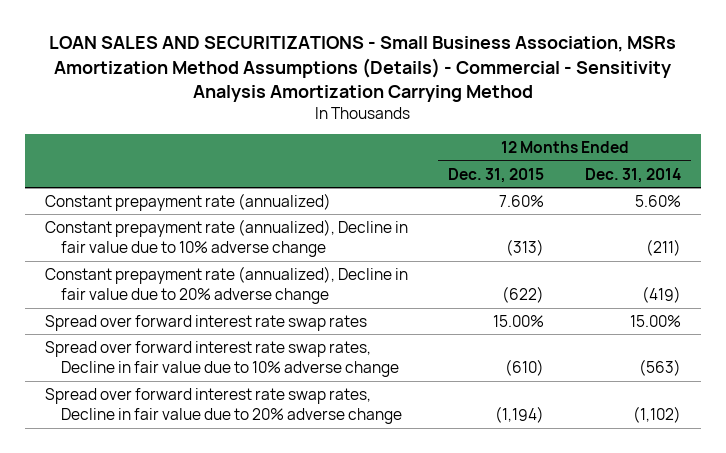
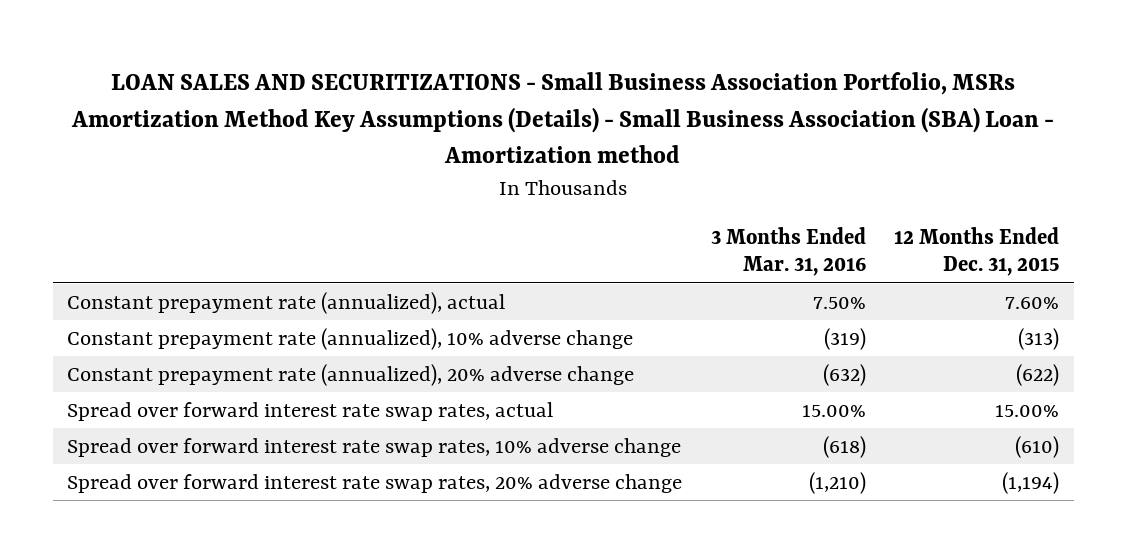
[48,36,676,102] LOAN SALES AND SECURITIZATIONS - Small Business Association, MSRs Amortization Method Assumptions (Details) - Commercial - Sensitivity Analysis Amortization Carrying Method -> [71,71,1055,164] LOAN SALES AND SECURITIZATIONS - Small Business Association Portfolio, MSRs Amortization Method Key Assumptions (Details) - Small Business Association (SBA) Loan - Amortization method
[584,167,681,183] Dec. 31, 2014 -> none
none -> [710,226,866,277] 3 Months Ended Mar. 31, 2016
[45,192,332,211] Constant prepayment rate (annualized) -> [67,291,506,314] Constant prepayment rate (annualized), actual
[45,218,409,258] Constant prepayment rate (annualized), Decline in fair value due to 10% adverse change -> [67,327,634,350] Constant prepayment rate (annualized), 10% adverse change
[45,265,409,305] Constant prepayment rate (annualized), Decline in fair value due to 20% adverse change -> [67,363,635,386] Constant prepayment rate (annualized), 20% adverse change
[45,314,368,331] Spread over forward interest rate swap rates -> [67,401,554,421] Spread over forward interest rate swap rates, actual
[45,340,399,378] Spread over forward interest rate swap rates, Decline in fair value due to 10% adverse change -> [67,437,682,457] Spread over forward interest rate swap rates, 10% adverse change
[45,387,402,425] Spread over forward interest rate swap rates, Decline in fair value due to 20% adverse change -> [67,473,683,493] Spread over forward interest rate swap rates, 20% adverse change

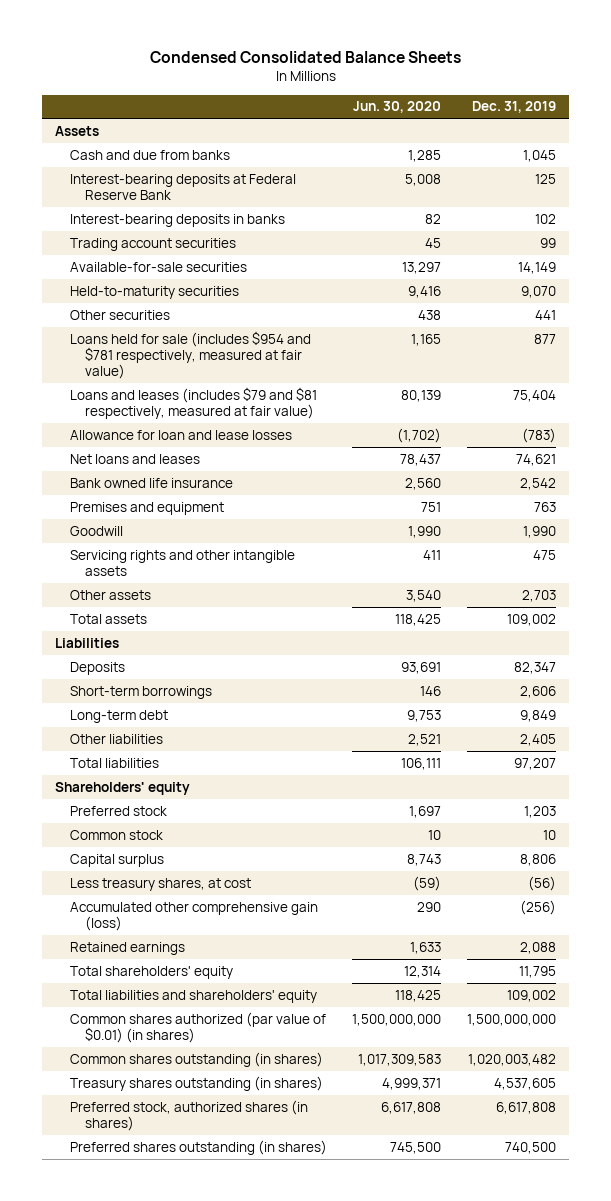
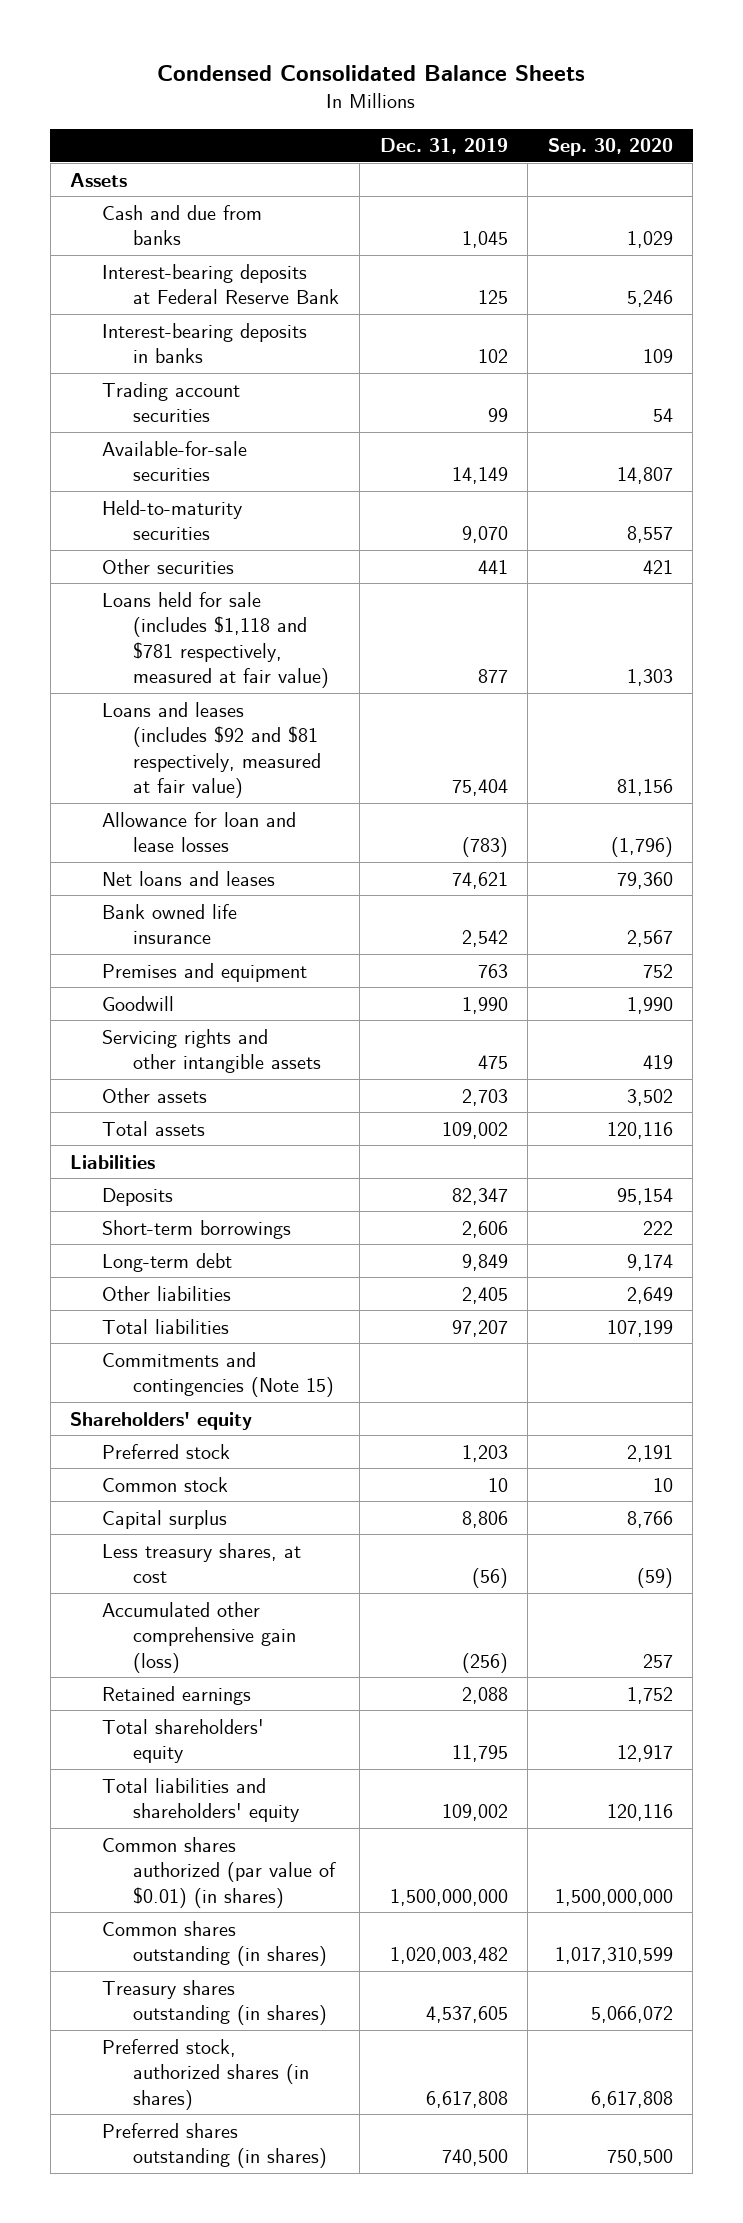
[353,101,442,114] Jun. 30, 2020 -> none
none -> [547,138,673,157] Sep. 30, 2020
[69,330,311,380] Loans held for sale (includes $954 and $781 respectively, measured at fair value) -> [101,591,330,688] Loans held for sale (includes $1,118 and $781 respectively, measured at fair value)
[69,386,317,420] Loans and leases (includes $79 and $81 respectively, measured at fair value) -> [101,701,322,798] Loans and leases (includes $92 and $81 respectively, measured at fair value)
none -> [101,1351,335,1398] Commitments and contingencies (Note 15)

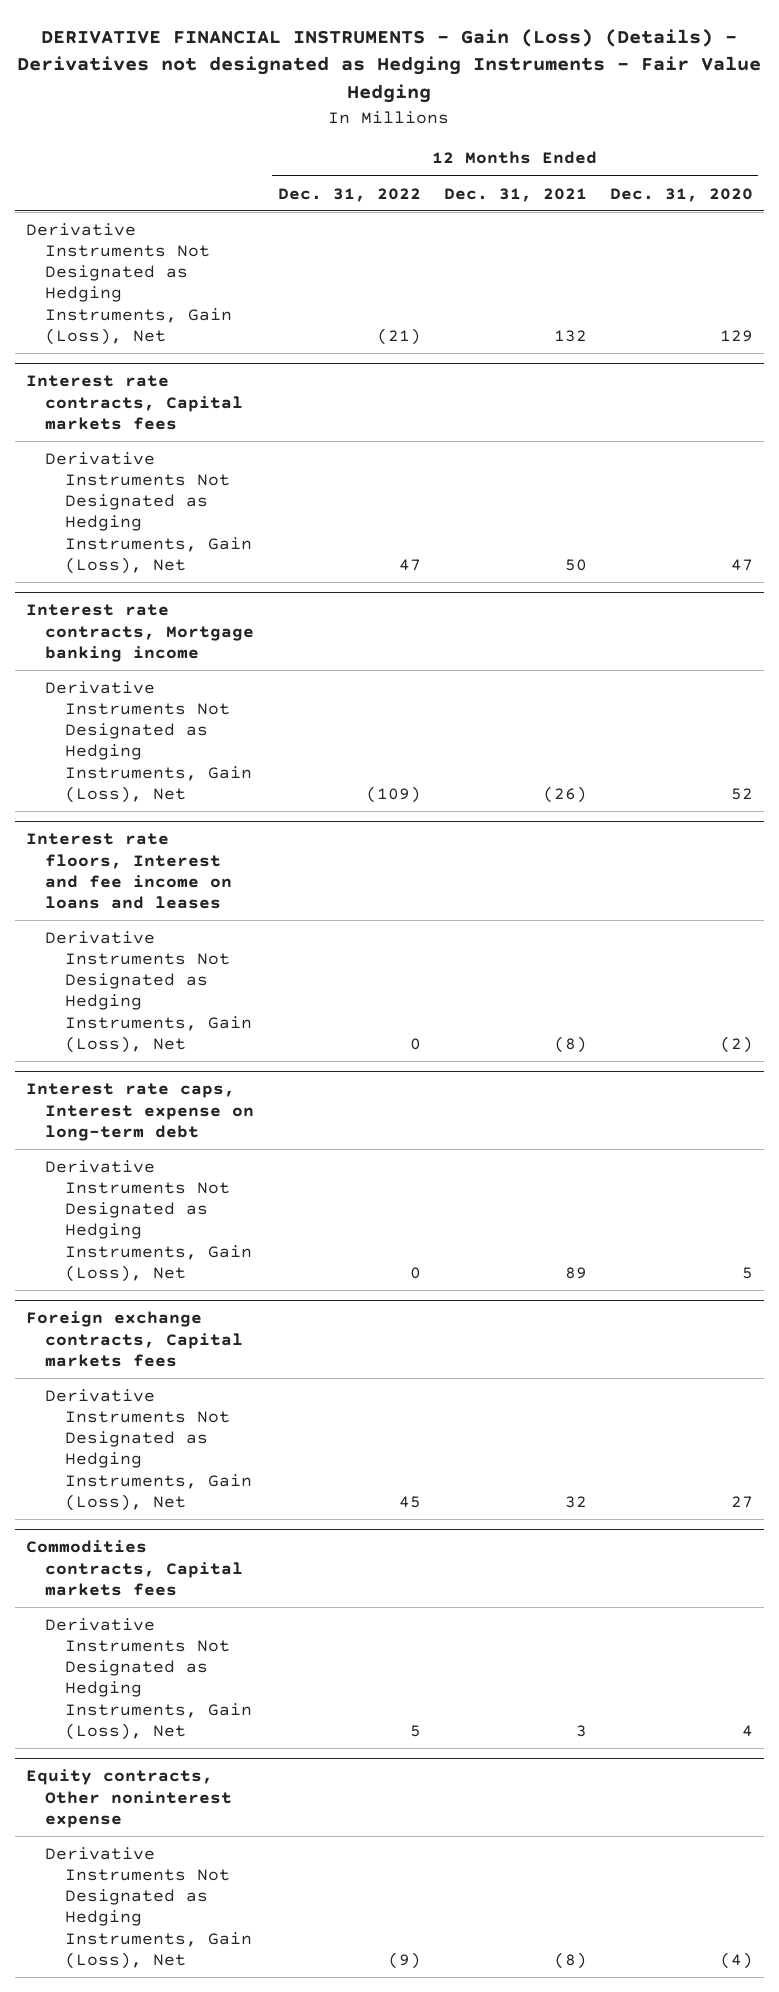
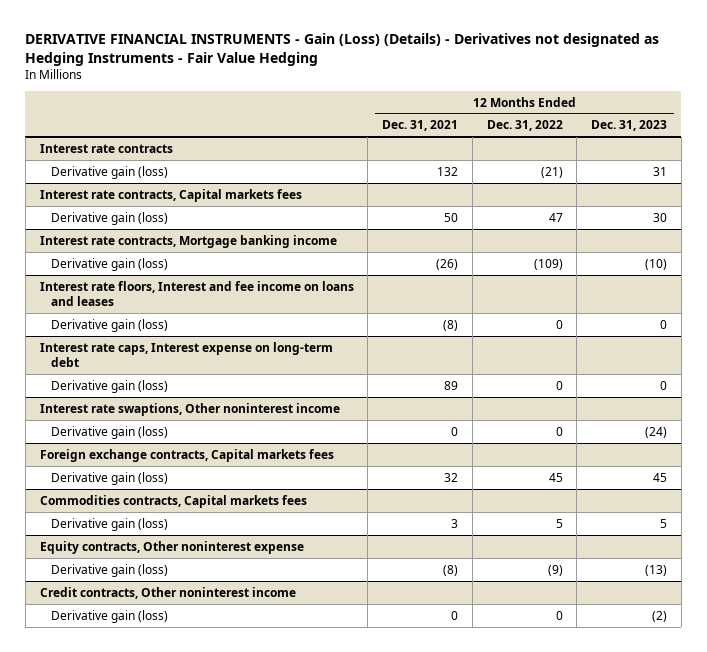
[609,187,753,202] Dec. 31, 2020 -> none
none -> [591,120,668,132] Dec. 31, 2023
none -> [39,143,173,153] Interest rate contracts
[26,222,233,345] Derivative Instruments Not Designated as Hedging Instruments, Gain (Loss), Net -> [50,165,168,179] Derivative gain (loss)
[45,451,252,574] Derivative Instruments Not Designated as Hedging Instruments, Gain (Loss), Net -> [50,211,168,225] Derivative gain (loss)
[45,680,252,803] Derivative Instruments Not Designated as Hedging Instruments, Gain (Loss), Net -> [50,257,168,271] Derivative gain (loss)
[45,930,252,1053] Derivative Instruments Not Designated as Hedging Instruments, Gain (Loss), Net -> [50,318,168,332] Derivative gain (loss)
[45,1159,252,1282] Derivative Instruments Not Designated as Hedging Instruments, Gain (Loss), Net -> [50,379,168,393] Derivative gain (loss)
none -> [39,402,340,416] Interest rate swaptions, Other noninterest income
none -> [50,425,168,439] Derivative gain (loss)
[45,1388,252,1511] Derivative Instruments Not Designated as Hedging Instruments, Gain (Loss), Net -> [50,471,168,485] Derivative gain (loss)
[45,1617,252,1740] Derivative Instruments Not Designated as Hedging Instruments, Gain (Loss), Net -> [50,517,168,531] Derivative gain (loss)
[45,1846,252,1969] Derivative Instruments Not Designated as Hedging Instruments, Gain (Loss), Net -> [50,563,168,577] Derivative gain (loss)
none -> [39,586,296,599] Credit contracts, Other noninterest income
none -> [50,609,168,623] Derivative gain (loss)

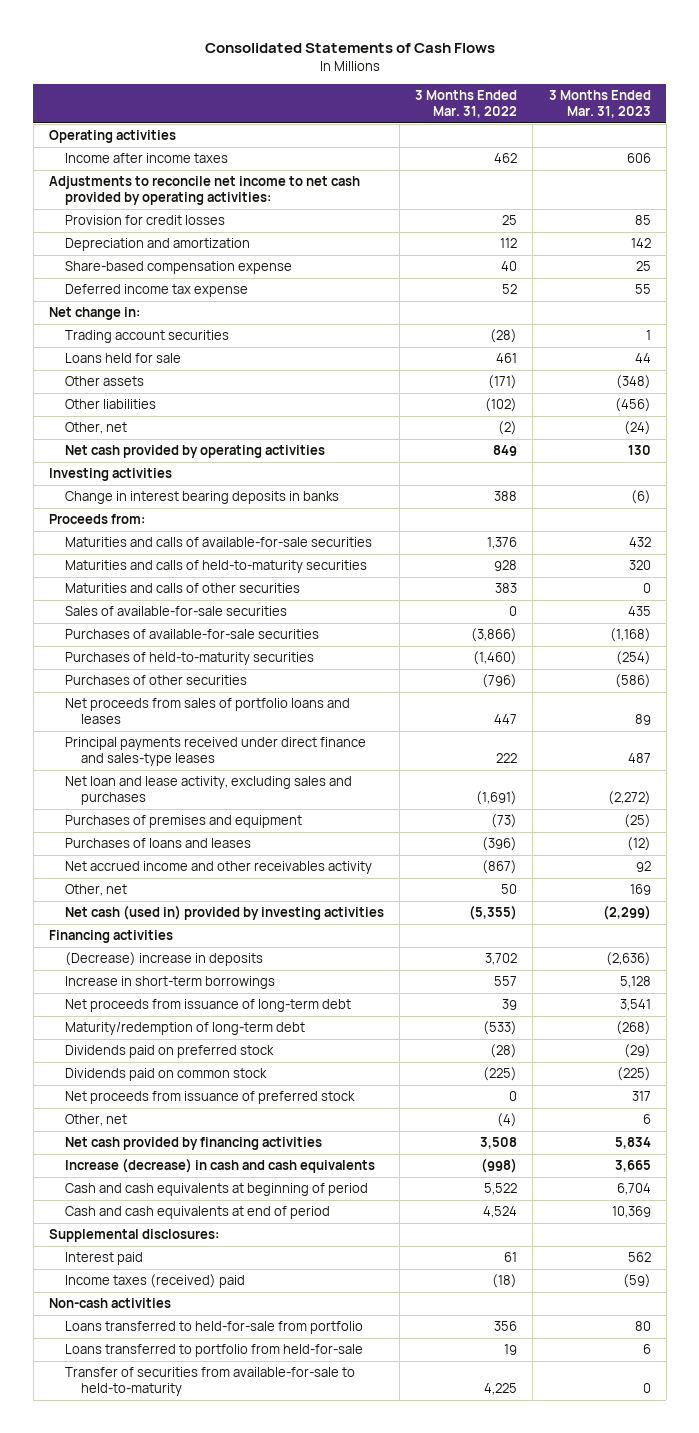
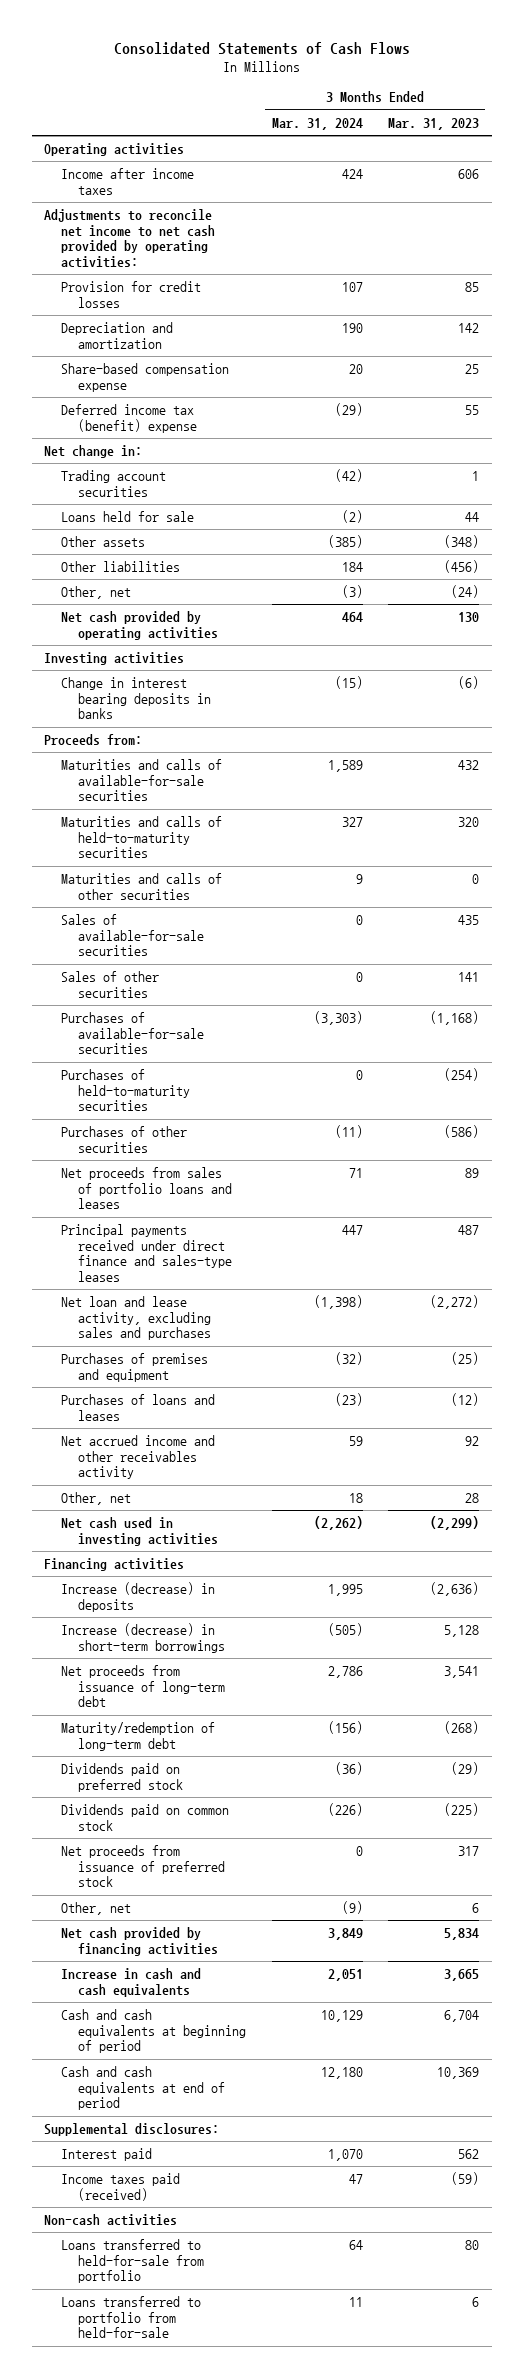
[415,90,518,119] 3 Months Ended Mar. 31, 2022 -> none
none -> [271,117,363,130] Mar. 31, 2024
[64,284,248,298] Deferred income tax expense -> [61,404,198,433] Deferred income tax (benefit) expense
none -> [61,971,160,998] Sales of other securities
[629,884,651,896] 169 -> [464,1493,479,1504] 28
[64,905,384,921] Net cash (used in) provided by investing activities -> [61,1517,219,1546] Net cash used in investing activities
[64,952,263,967] (Decrease) increase in deposits -> [61,1582,216,1612] Increase (decrease) in deposits
[64,976,275,990] Increase in short-term borrowings -> [61,1623,226,1653] Increase (decrease) in short-term borrowings
[64,1158,375,1174] Increase (decrease) in cash and cash equivalents -> [61,1968,202,1997] Increase in cash and cash equivalents
[64,1274,245,1289] Income taxes (received) paid -> [61,2173,181,2201] Income taxes paid (received)
[64,1367,355,1397] Transfer of securities from available-for-sale to held-to-maturity -> none

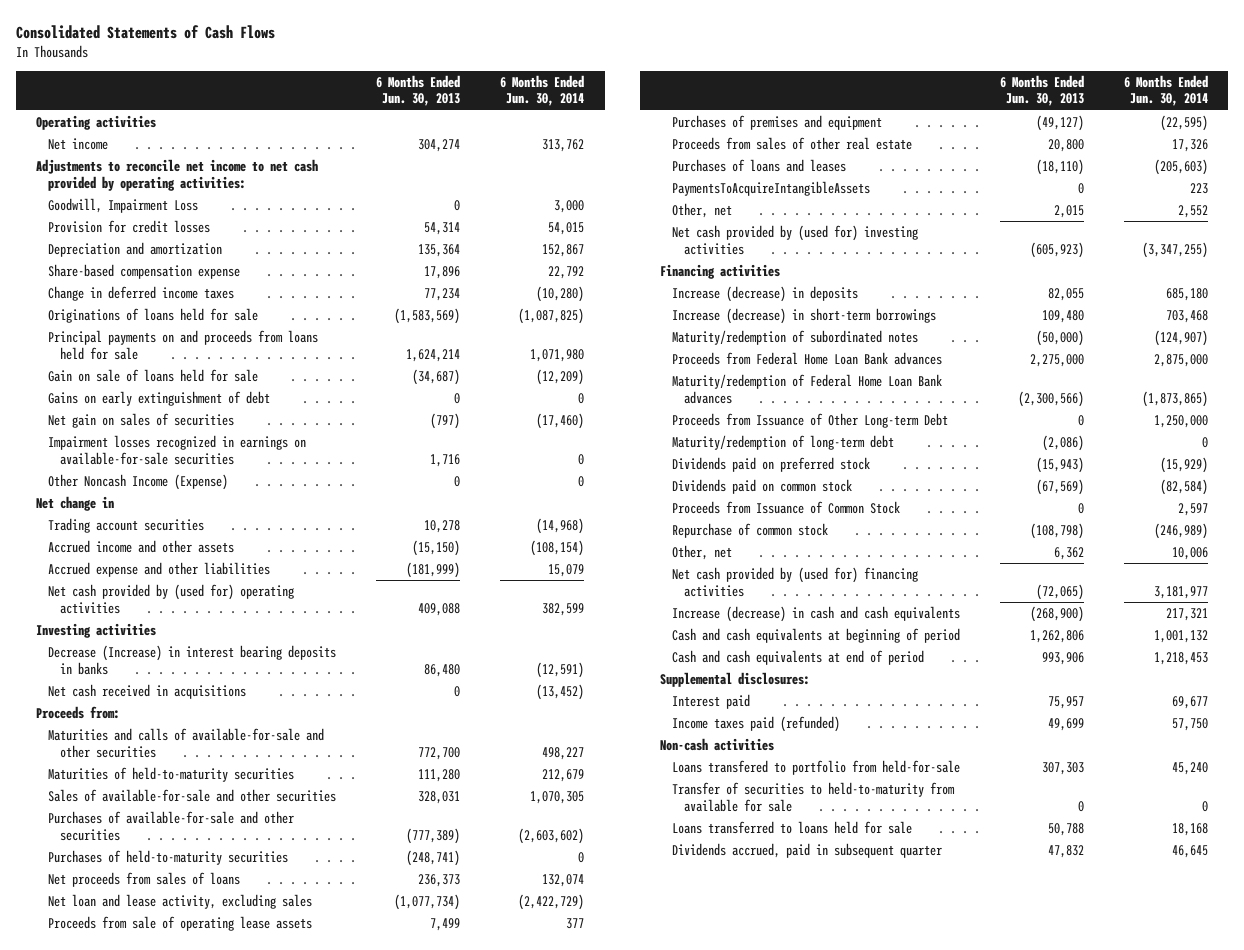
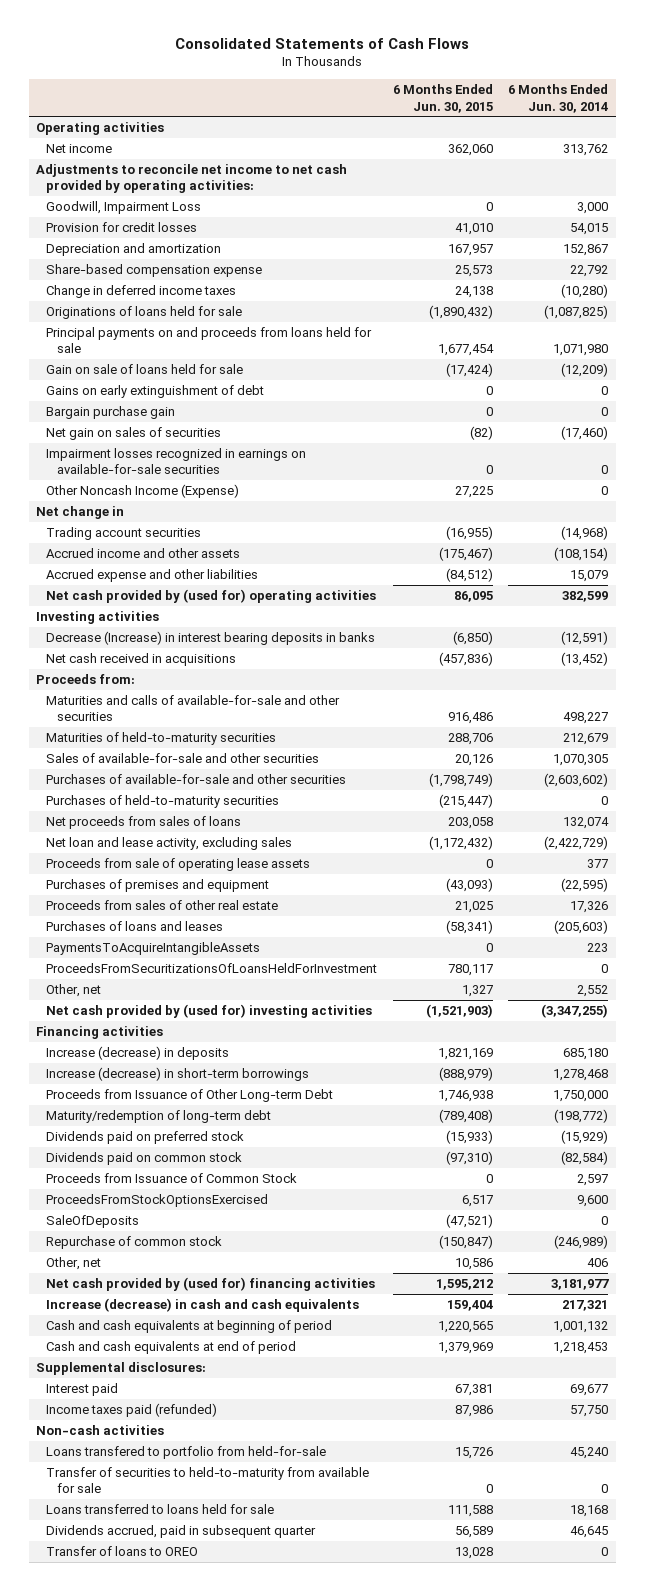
[376,74,461,107] 6 Months Ended Jun. 30, 2013 -> none
none -> [392,84,493,113] 6 Months Ended Jun. 30, 2015
none -> [46,405,176,419] Bargain purchase gain
none -> [46,962,378,973] ProceedsFromSecuritizationsOfLoansHeldForInvestment
[671,329,918,345] Maturity/redemption of subordinated notes -> none
[671,351,942,365] Proceeds from Federal Home Loan Bank advances -> none
[671,373,942,404] Maturity/redemption of Federal Home Loan Bank advances -> none
[1166,309,1209,323] 703,468 -> [553,1068,609,1081] 1,278,468
[1154,414,1209,428] 1,250,000 -> [553,1089,609,1102] 1,750,000
[1202,436,1209,448] 0 -> [554,1108,609,1123] (198,772)
none -> [46,1193,269,1207] ProceedsFromStockOptionsExercised
none -> [46,1214,140,1228] SaleOfDeposits
[1172,546,1209,560] 10,006 -> [587,1257,609,1267] 406
none -> [46,1545,199,1556] Transfer of loans to OREO

